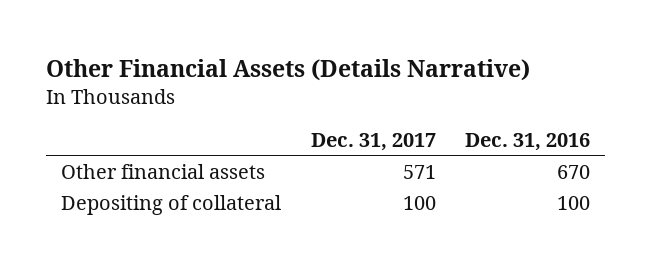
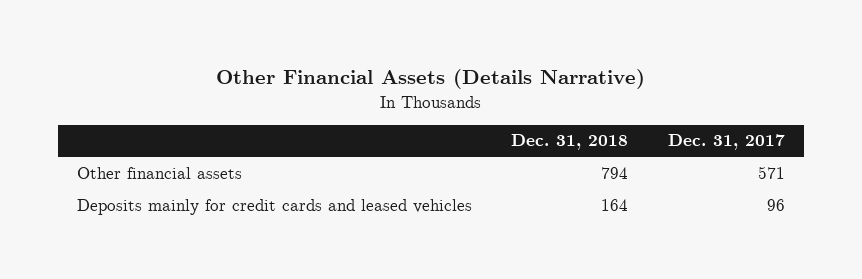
[465,133,591,152] Dec. 31, 2016 -> none
none -> [511,134,629,151] Dec. 31, 2018
[60,194,281,215] Depositing of collateral -> none
none -> [77,198,473,215] Deposits mainly for credit cards and leased vehicles

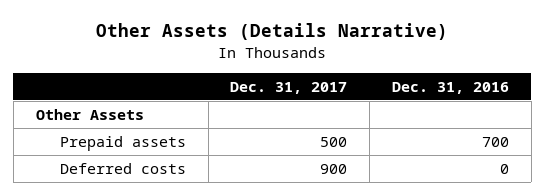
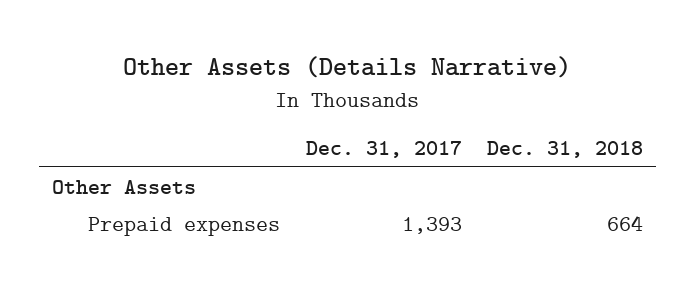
[391,81,509,94] Dec. 31, 2016 -> none
none -> [487,141,644,159] Dec. 31, 2018
[59,162,186,174] Deferred costs -> none
[59,135,186,151] Prepaid assets -> [88,216,281,236] Prepaid expenses
[320,136,348,147] 500 -> [401,216,462,234] 1,393

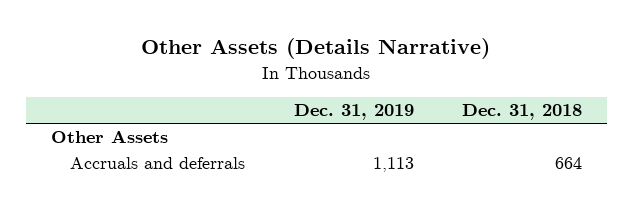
[305,141,462,159] Dec. 31, 2017 -> none
none -> [293,104,414,121] Dec. 31, 2019
[88,216,281,236] Prepaid expenses -> [70,157,246,170] Accruals and deferrals

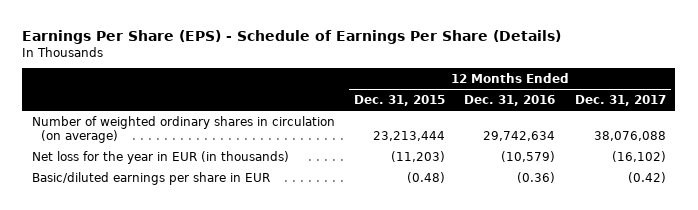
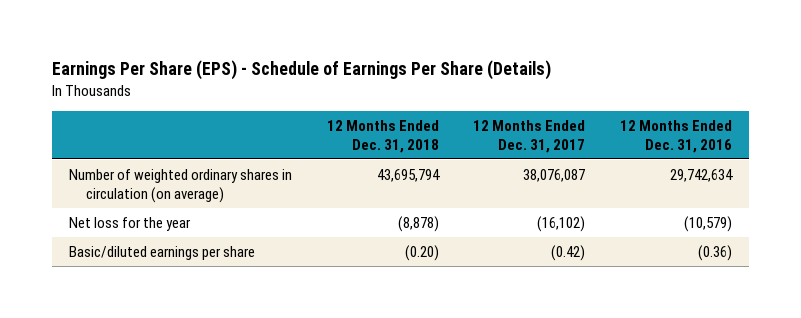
[354,95,446,107] Dec. 31, 2015 -> none
none -> [326,119,439,153] 12 Months Ended Dec. 31, 2018
[593,131,666,142] 38,076,088 -> [523,168,586,182] 38,076,087
[31,150,289,164] Net loss for the year in EUR (in thousands) -> [69,216,192,231] Net loss for the year
[31,171,270,185] Basic/diluted earnings per share in EUR -> [69,245,256,260] Basic/diluted earnings per share

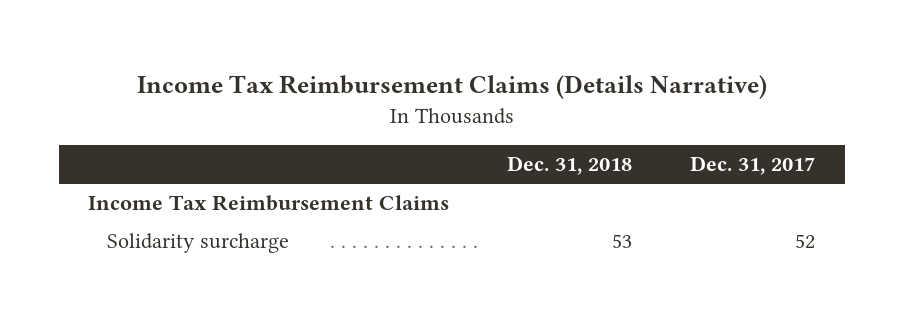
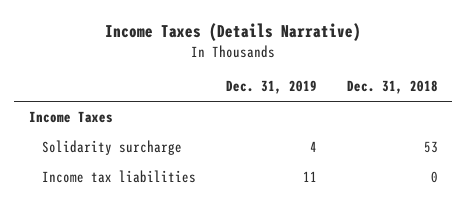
[136,74,767,99] Income Tax Reimbursement Claims (Details Narrative) -> [105,22,362,41] Income Taxes (Details Narrative)
[690,156,816,176] Dec. 31, 2017 -> none
none -> [225,80,317,95] Dec. 31, 2019
[87,195,449,212] Income Tax Reimbursement Claims -> [28,111,113,124] Income Taxes
none -> [42,170,197,184] Income tax liabilities

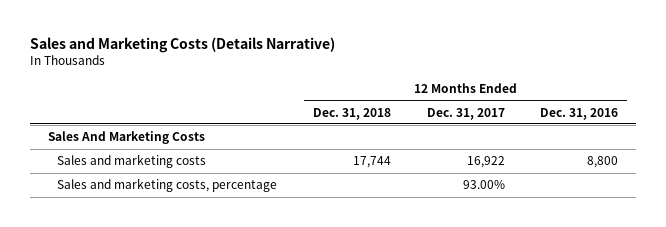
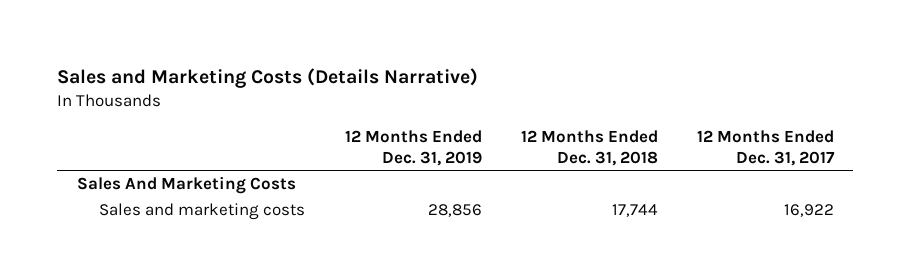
[540,107,619,120] Dec. 31, 2016 -> none
none -> [344,129,482,166] 12 Months Ended Dec. 31, 2019
[56,178,277,193] Sales and marketing costs, percentage -> none

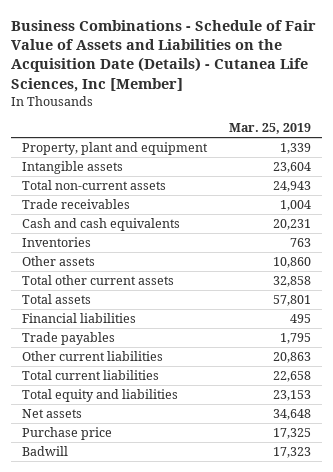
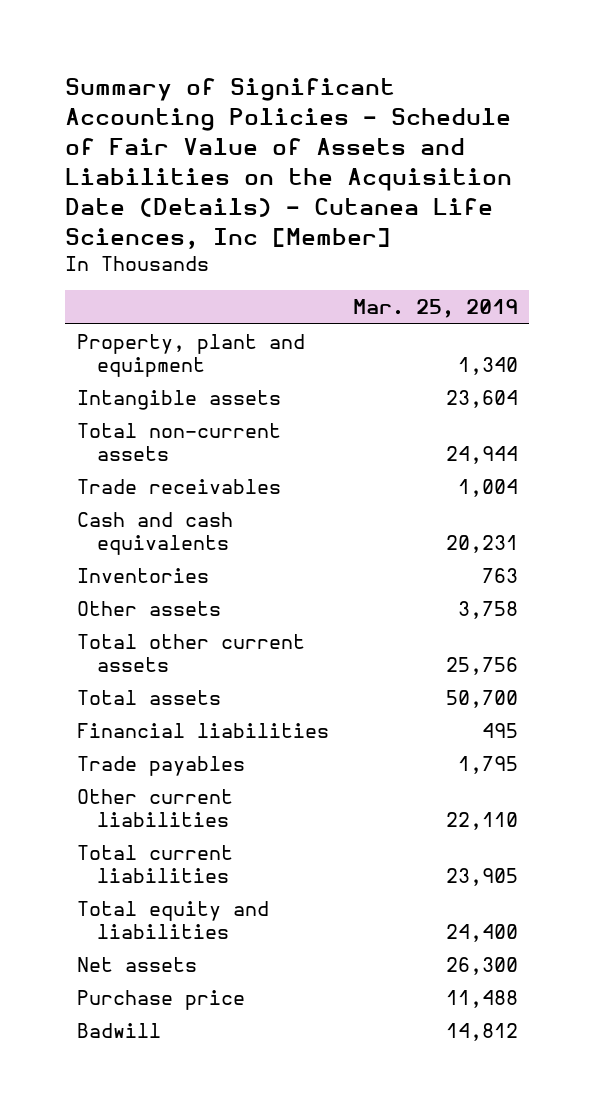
[11,19,317,92] Business Combinations - Schedule of Fair Value of Assets and Liabilities on the Acquisition Date (Details) - Cutanea Life Sciences, Inc [Member] -> [65,78,513,250] Summary of Significant Accounting Policies - Schedule of Fair Value of Assets and Liabilities on the Acquisition Date (Details) - Cutanea Life Sciences, Inc [Member]
[280,143,312,155] 1,339 -> [457,356,518,375] 1,340
[273,181,312,193] 24,943 -> [445,445,518,464] 24,944
[273,257,312,269] 10,860 -> [457,600,518,619] 3,758
[273,276,312,288] 32,858 -> [445,656,518,675] 25,756
[273,295,312,307] 57,801 -> [445,689,518,708] 50,700
[273,352,312,364] 20,863 -> [445,811,518,830] 22,110
[273,371,312,383] 22,658 -> [445,867,518,886] 23,905
[273,390,312,402] 23,153 -> [445,923,518,942] 24,400
[273,409,312,421] 34,648 -> [445,956,518,975] 26,300
[273,428,312,440] 17,325 -> [445,989,518,1008] 11,488
[273,447,312,459] 17,323 -> [445,1022,518,1041] 14,812

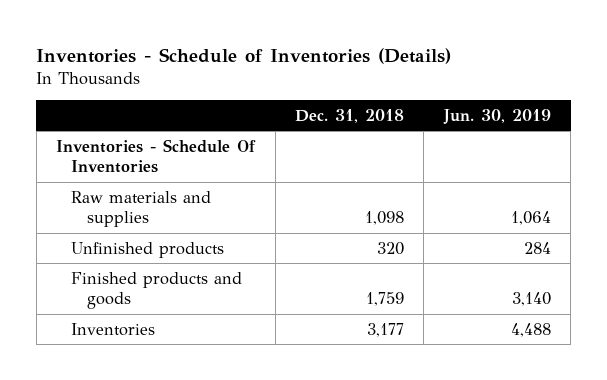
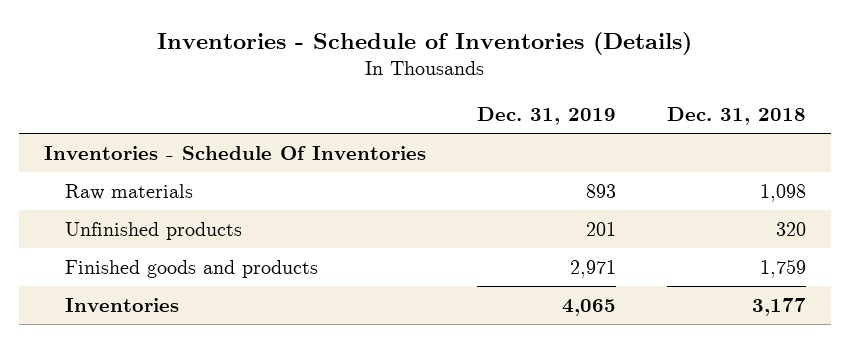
[442,108,551,124] Jun. 30, 2019 -> none
none -> [476,106,616,125] Dec. 31, 2019
[71,190,212,228] Raw materials and supplies -> [64,183,193,200] Raw materials
[71,271,243,310] Finished products and goods -> [64,259,318,278] Finished goods and products

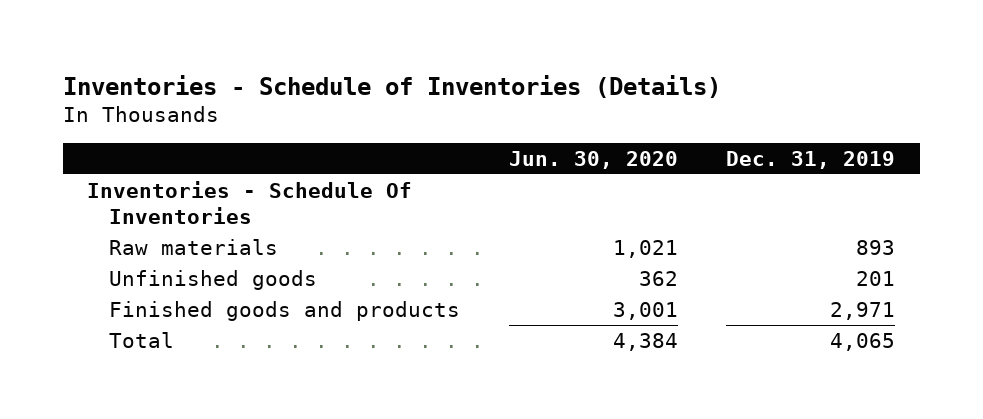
[666,106,806,125] Dec. 31, 2018 -> none
none -> [508,150,678,169] Jun. 30, 2020
[64,221,242,240] Unfinished products -> [108,269,317,290] Unfinished goods
[64,297,179,312] Inventories -> [108,331,174,348] Total

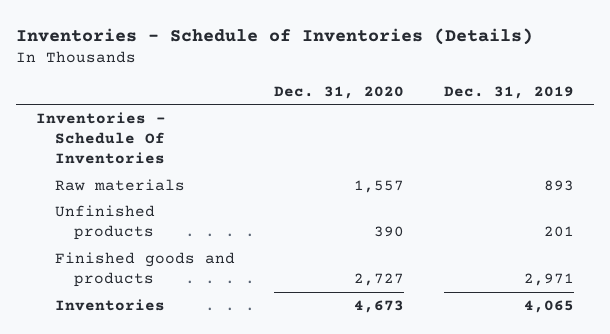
[508,150,678,169] Jun. 30, 2020 -> none
none -> [274,85,405,99] Dec. 31, 2020
[108,269,317,290] Unfinished goods -> [54,204,155,241] Unfinished products
[108,331,174,348] Total -> [54,298,165,311] Inventories

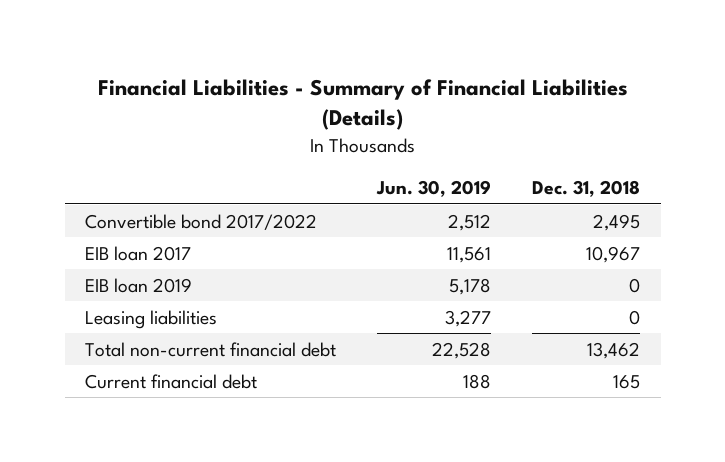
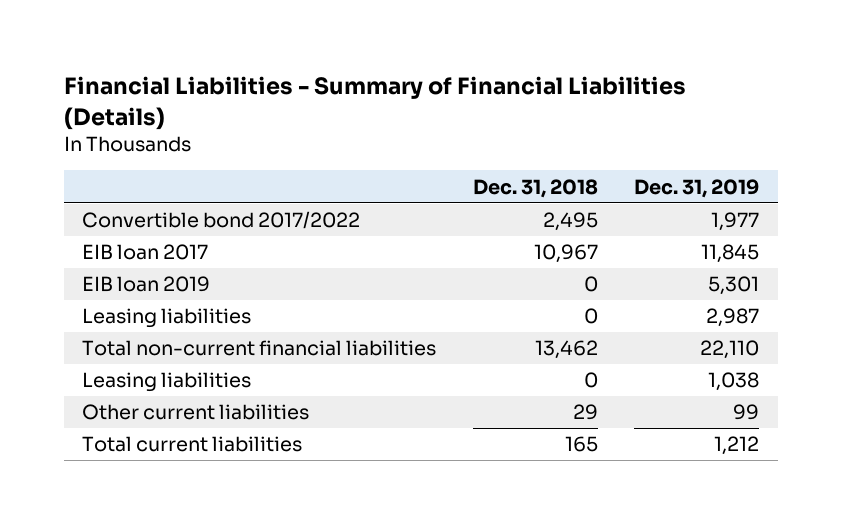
[376,179,492,197] Jun. 30, 2019 -> none
none -> [634,178,760,198] Dec. 31, 2019
[85,341,337,357] Total non-current financial debt -> [82,340,437,357] Total non-current financial liabilities
none -> [82,372,252,393] Leasing liabilities
none -> [82,404,310,421] Other current liabilities
[85,373,258,389] Current financial debt -> [82,436,303,453] Total current liabilities

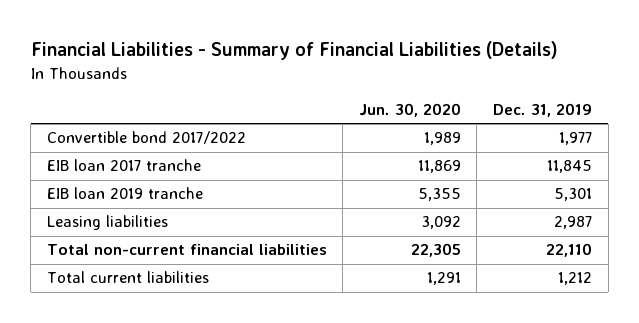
[472,178,598,198] Dec. 31, 2018 -> none
none -> [358,103,461,118] Jun. 30, 2020
[82,244,209,261] EIB loan 2017 -> [46,159,201,172] EIB loan 2017 tranche
[82,276,211,293] EIB loan 2019 -> [46,187,203,200] EIB loan 2019 tranche
[82,372,252,393] Leasing liabilities -> none
[82,404,310,421] Other current liabilities -> none

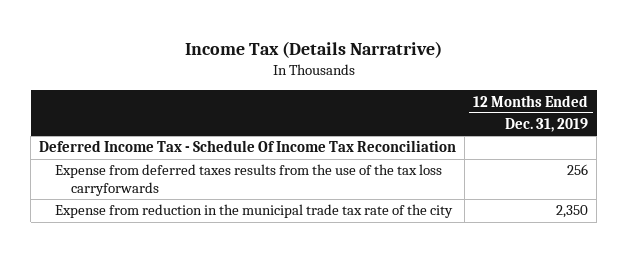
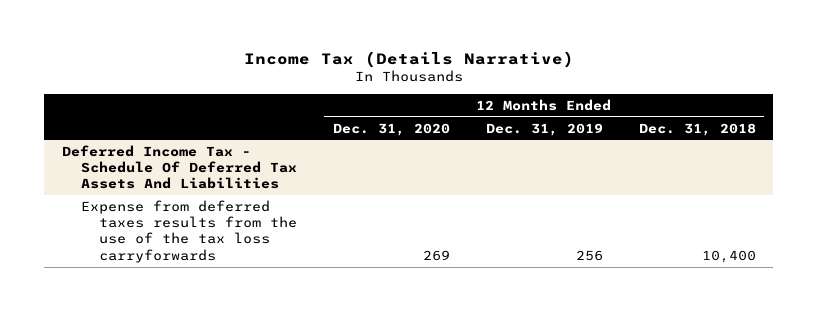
[184,40,442,58] Income Tax (Details Narratrive) -> [243,50,574,68] Income Tax (Details Narrative)
none -> [333,122,451,136] Dec. 31, 2020
none -> [638,122,756,136] Dec. 31, 2018
[39,140,457,153] Deferred Income Tax - Schedule Of Income Tax Reconciliation -> [61,144,297,190] Deferred Income Tax - Schedule Of Deferred Tax Assets And Liabilities
[55,204,454,219] Expense from reduction in the municipal trade tax rate of the city -> none

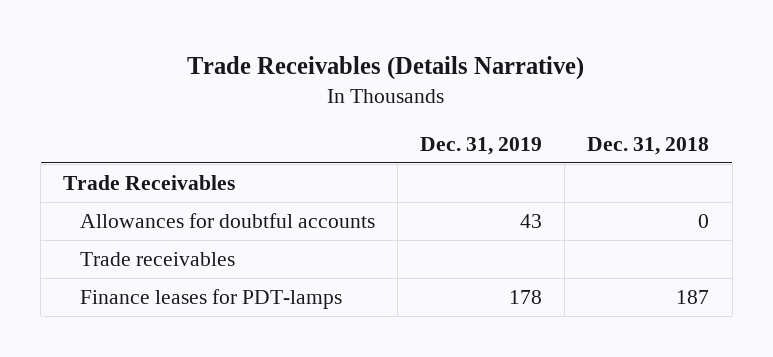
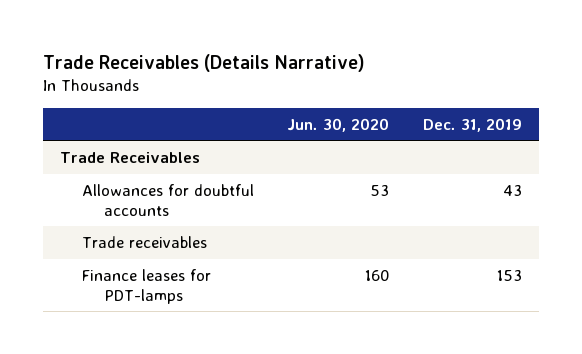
[587,136,710,155] Dec. 31, 2018 -> none
none -> [287,117,390,132] Jun. 30, 2020
[509,290,543,305] 178 -> [497,270,523,282] 153

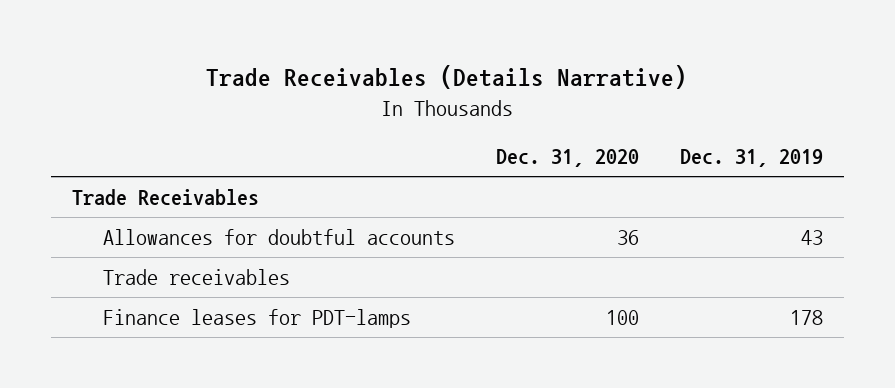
[287,117,390,132] Jun. 30, 2020 -> none
none -> [495,149,639,168] Dec. 31, 2020
[497,270,523,282] 153 -> [789,309,823,325] 178

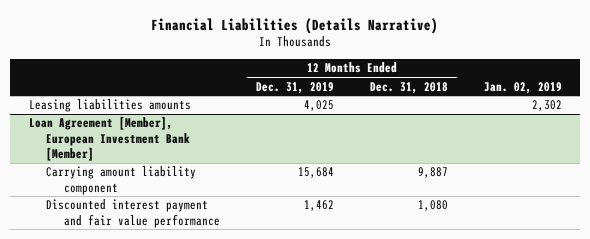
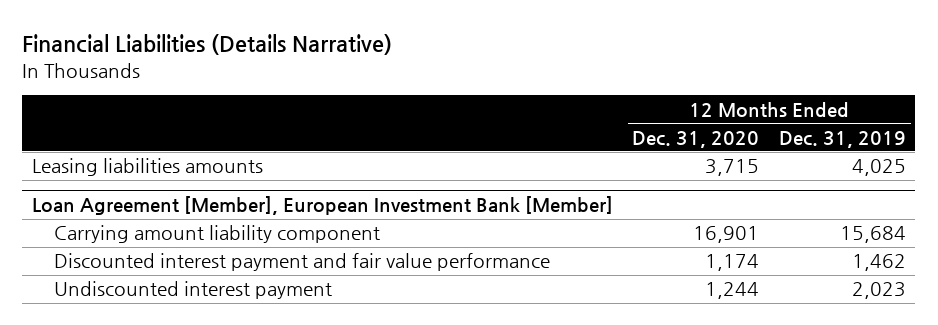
[369,81,448,94] Dec. 31, 2018 -> none
[483,81,562,94] Jan. 02, 2019 -> none
none -> [632,130,760,148] Dec. 31, 2020
none -> [54,281,333,300] Undiscounted interest payment

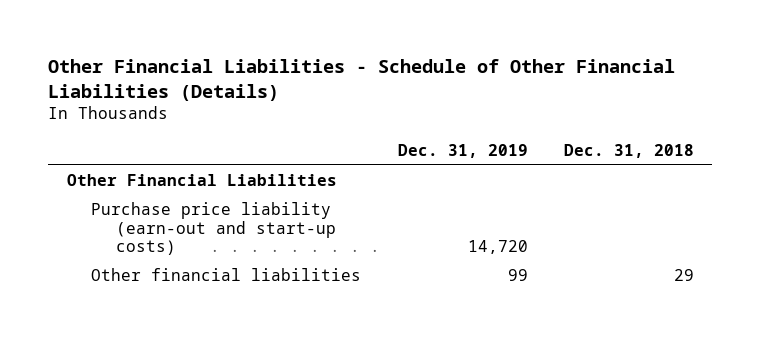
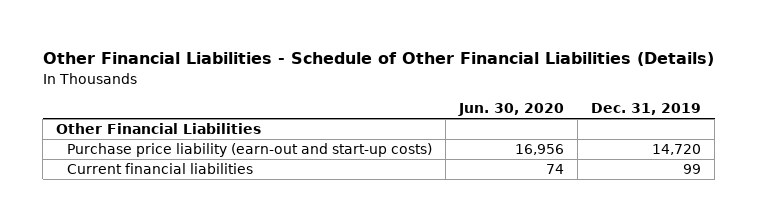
[563,143,694,158] Dec. 31, 2018 -> none
none -> [458,102,565,116] Jun. 30, 2020
[91,268,362,282] Other financial liabilities -> [67,163,254,175] Current financial liabilities

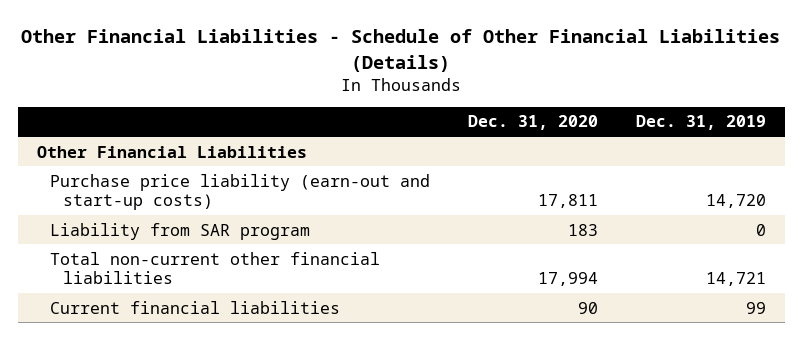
[458,102,565,116] Jun. 30, 2020 -> none
none -> [467,115,598,131] Dec. 31, 2020
none -> [50,222,311,240] Liability from SAR program
none -> [50,251,381,284] Total non-current other financial liabilities

